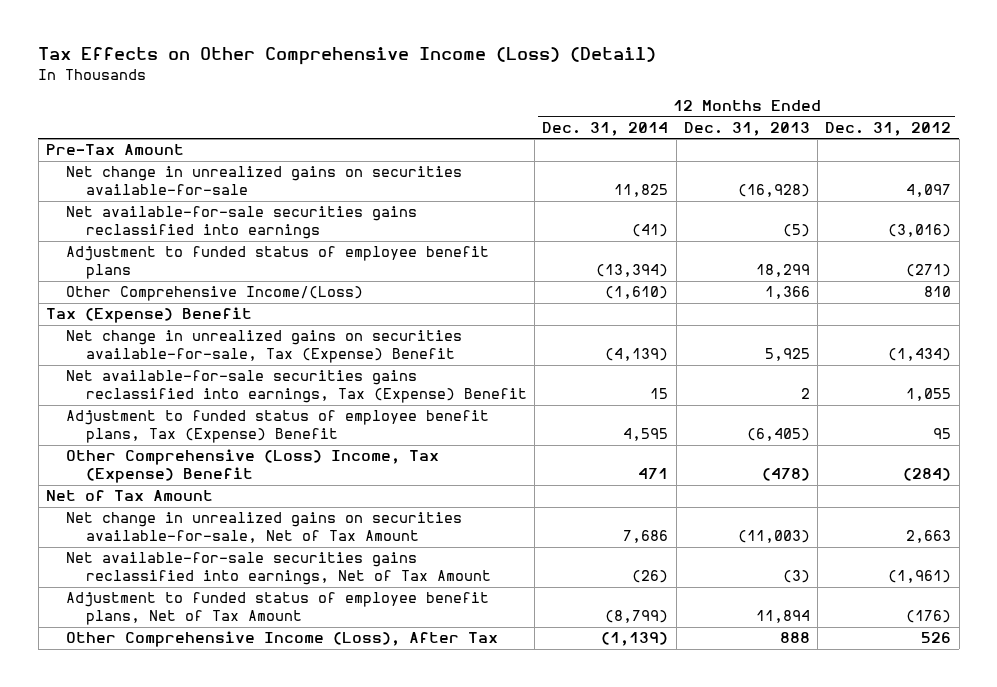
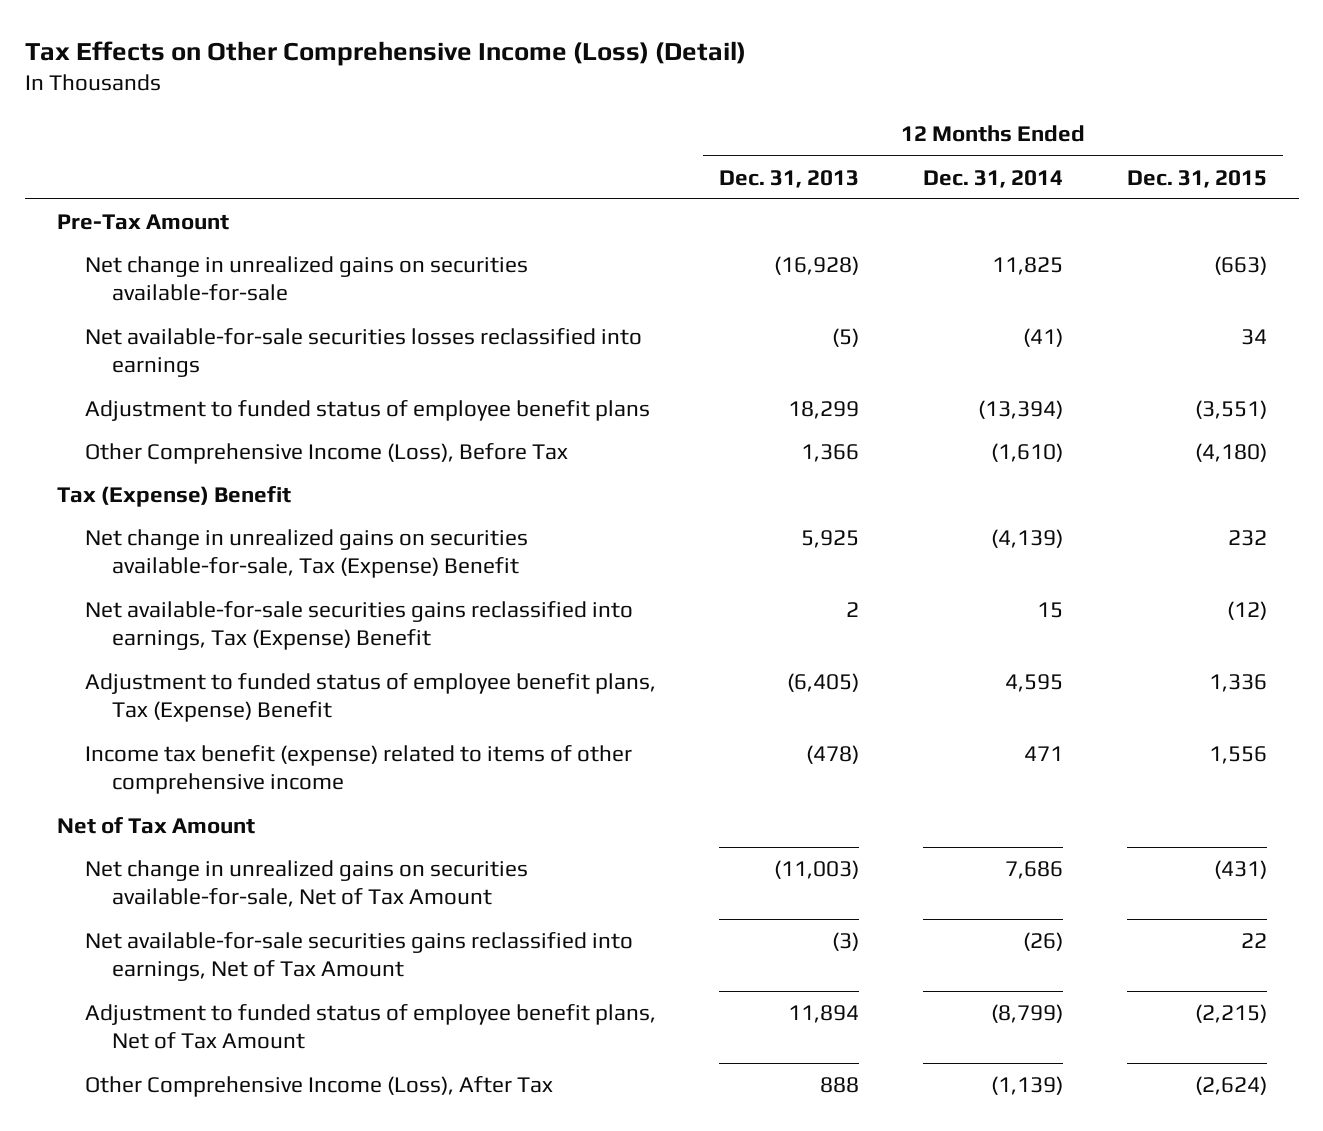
[825,121,952,136] Dec. 31, 2012 -> none
none -> [1126,169,1267,188] Dec. 31, 2015
[65,206,417,240] Net available-for-sale securities gains reclassified into earnings -> [84,327,642,378] Net available-for-sale securities losses reclassified into earnings
[65,286,363,302] Other Comprehensive Income/(Loss) -> [84,442,568,464] Other Comprehensive Income (Loss), Before Tax
[65,449,439,484] Other Comprehensive (Loss) Income, Tax (Expense) Benefit -> [84,744,632,795] Income tax benefit (expense) related to items of other comprehensive income

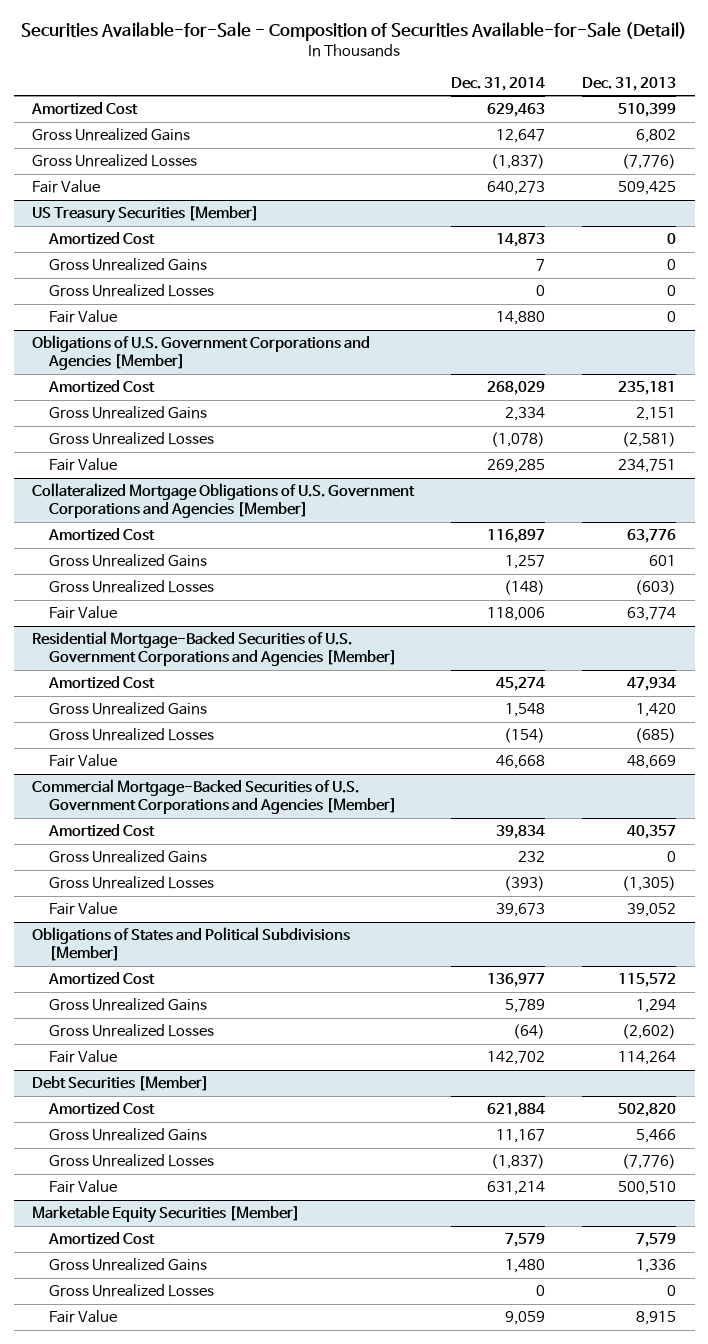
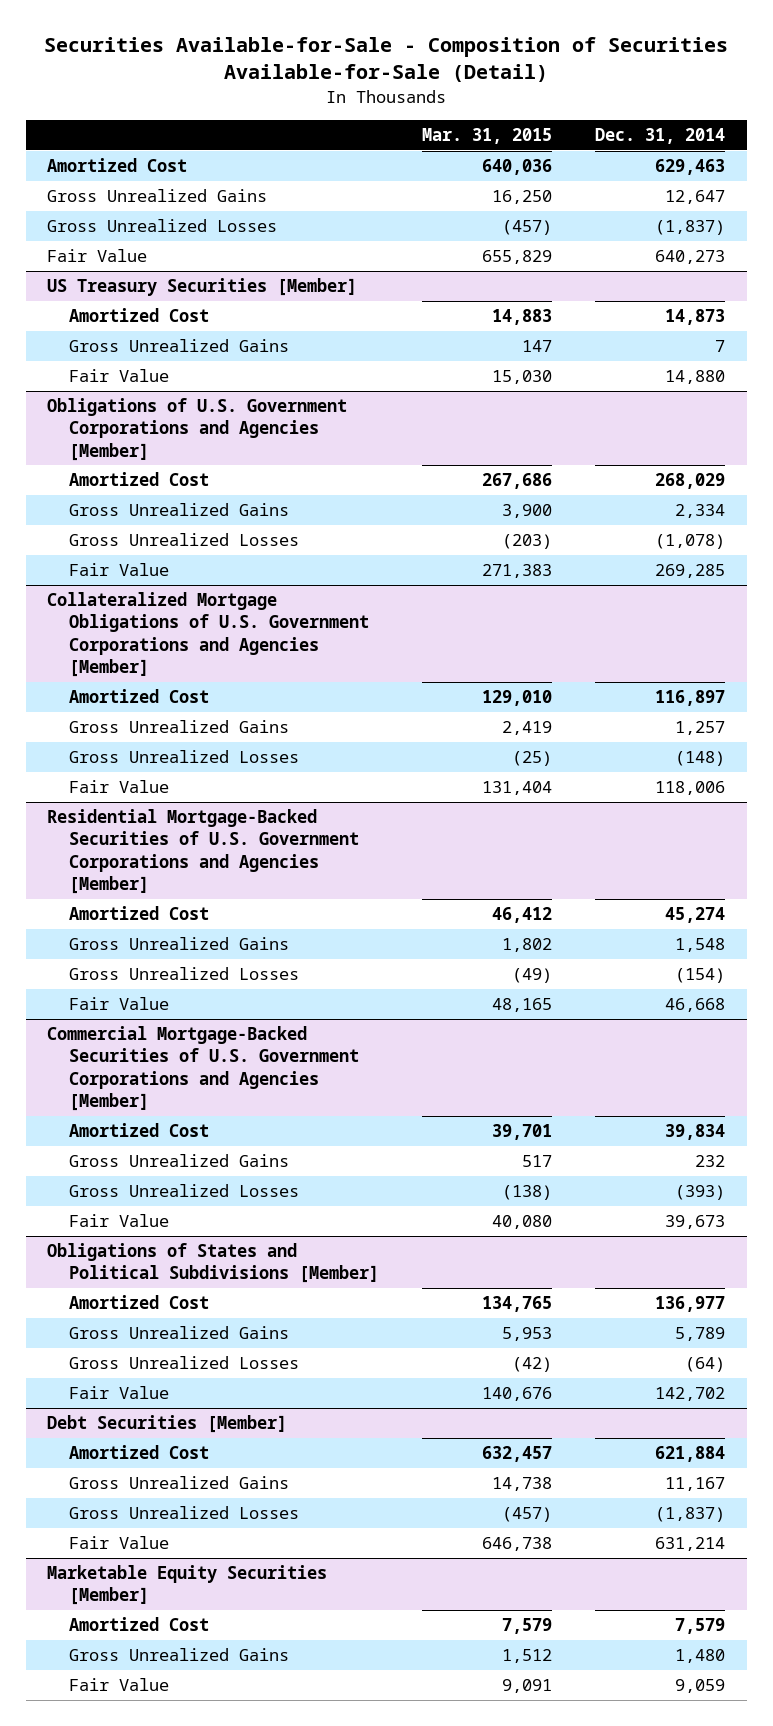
[582,76,677,91] Dec. 31, 2013 -> none
none -> [421,127,552,144] Mar. 31, 2015
[48,283,214,297] Gross Unrealized Losses -> none
[48,1283,214,1297] Gross Unrealized Losses -> none

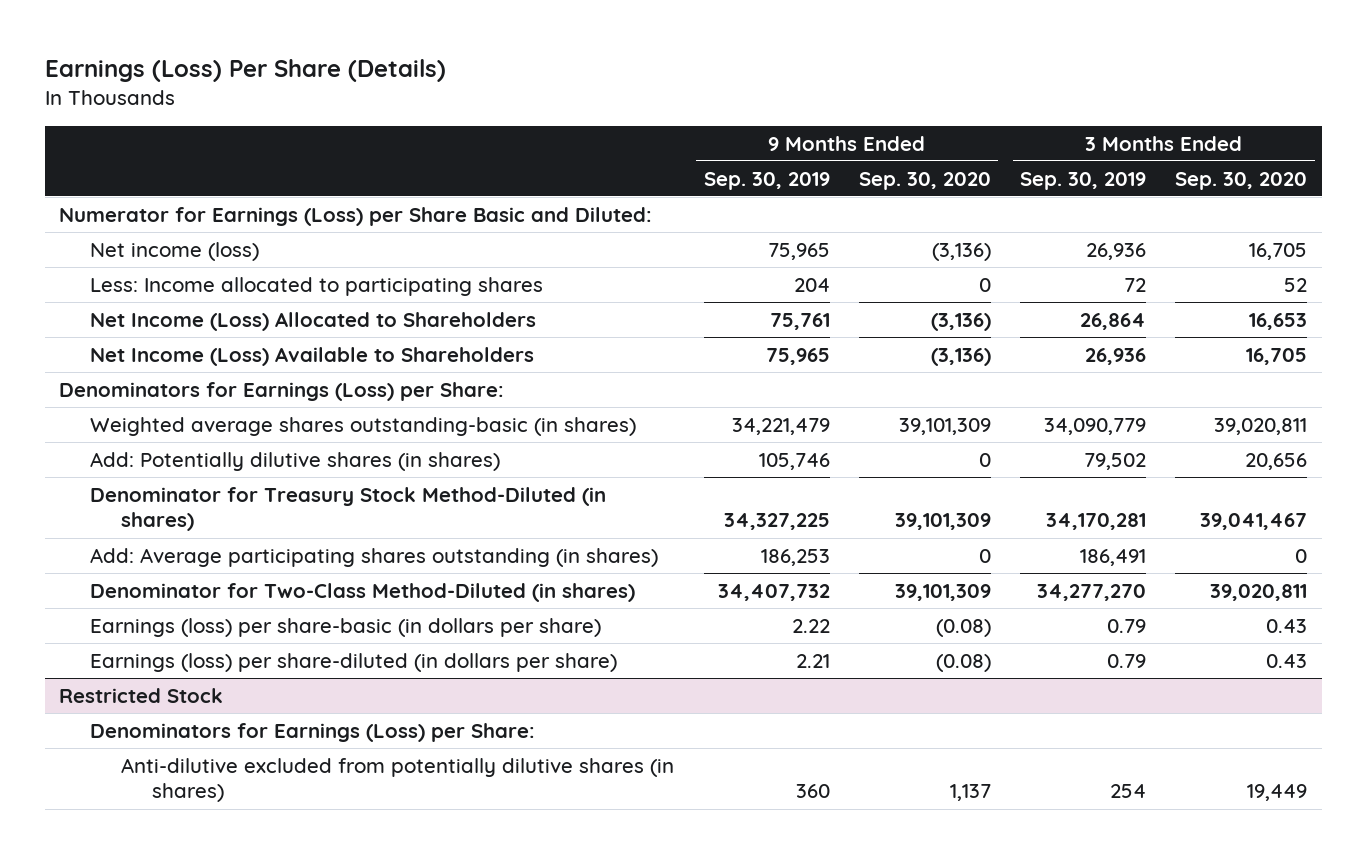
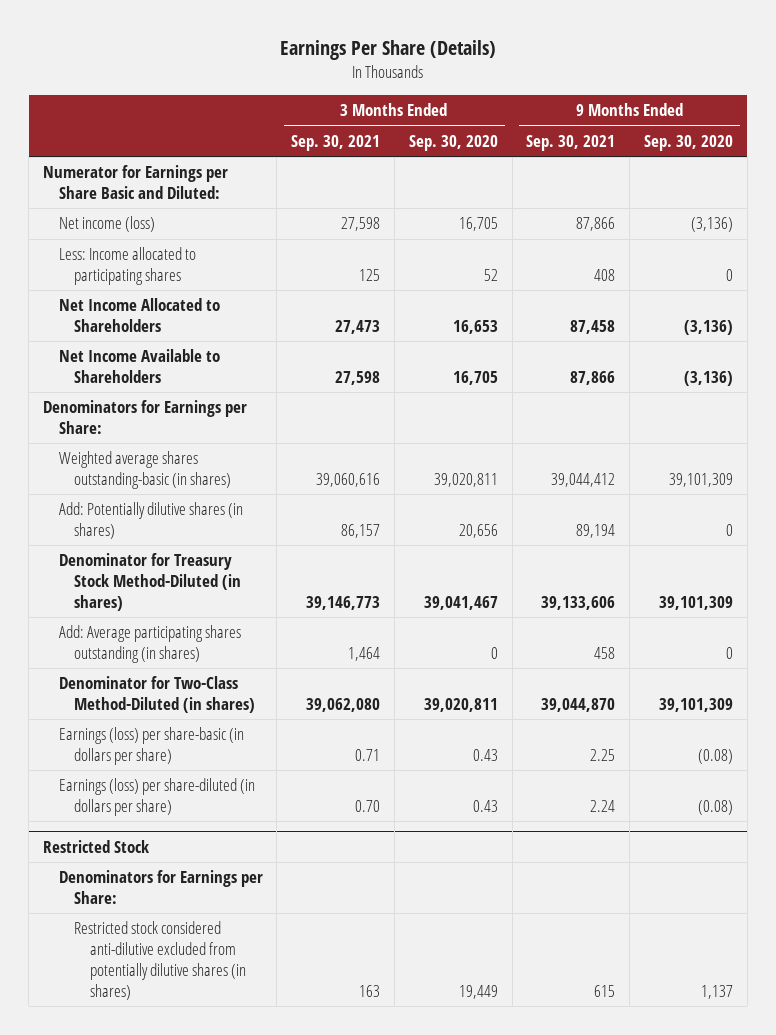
[44,58,446,82] Earnings (Loss) Per Share (Details) -> [279,40,496,61] Earnings Per Share (Details)
[703,171,830,190] Sep. 30, 2019 -> none
[1020,171,1147,190] Sep. 30, 2019 -> none
none -> [291,134,381,151] Sep. 30, 2021
none -> [526,134,616,151] Sep. 30, 2021
[59,206,653,226] Numerator for Earnings (Loss) per Share Basic and Diluted: -> [42,165,228,200] Numerator for Earnings per Share Basic and Diluted:
[90,311,537,331] Net Income (Loss) Allocated to Shareholders -> [58,298,220,333] Net Income Allocated to Shareholders
[90,346,535,366] Net Income (Loss) Available to Shareholders -> [58,349,220,384] Net Income Available to Shareholders
[59,381,505,401] Denominators for Earnings (Loss) per Share: -> [42,400,247,435] Denominators for Earnings per Share:
[90,722,536,742] Denominators for Earnings (Loss) per Share: -> [58,870,263,905] Denominators for Earnings per Share:
[121,757,675,803] Anti-dilutive excluded from potentially dilutive shares (in shares) -> [74,921,246,1000] Restricted stock considered anti-dilutive excluded from potentially dilutive shares (in shares)

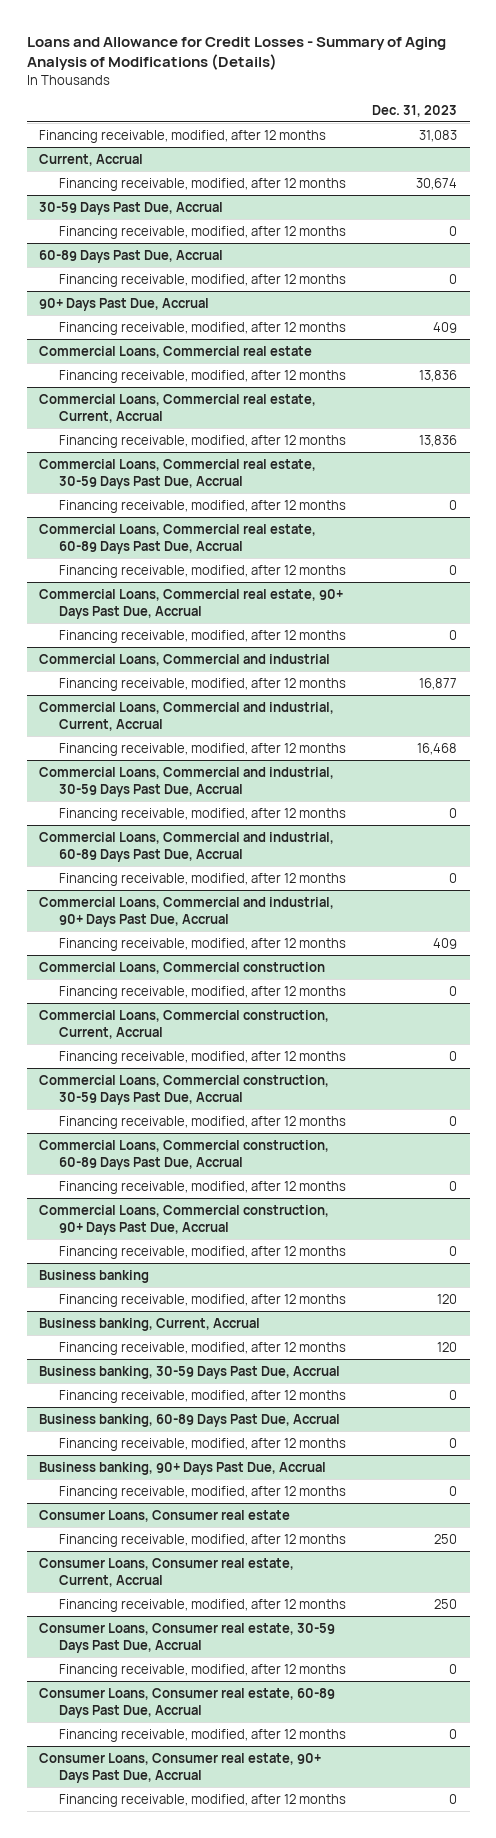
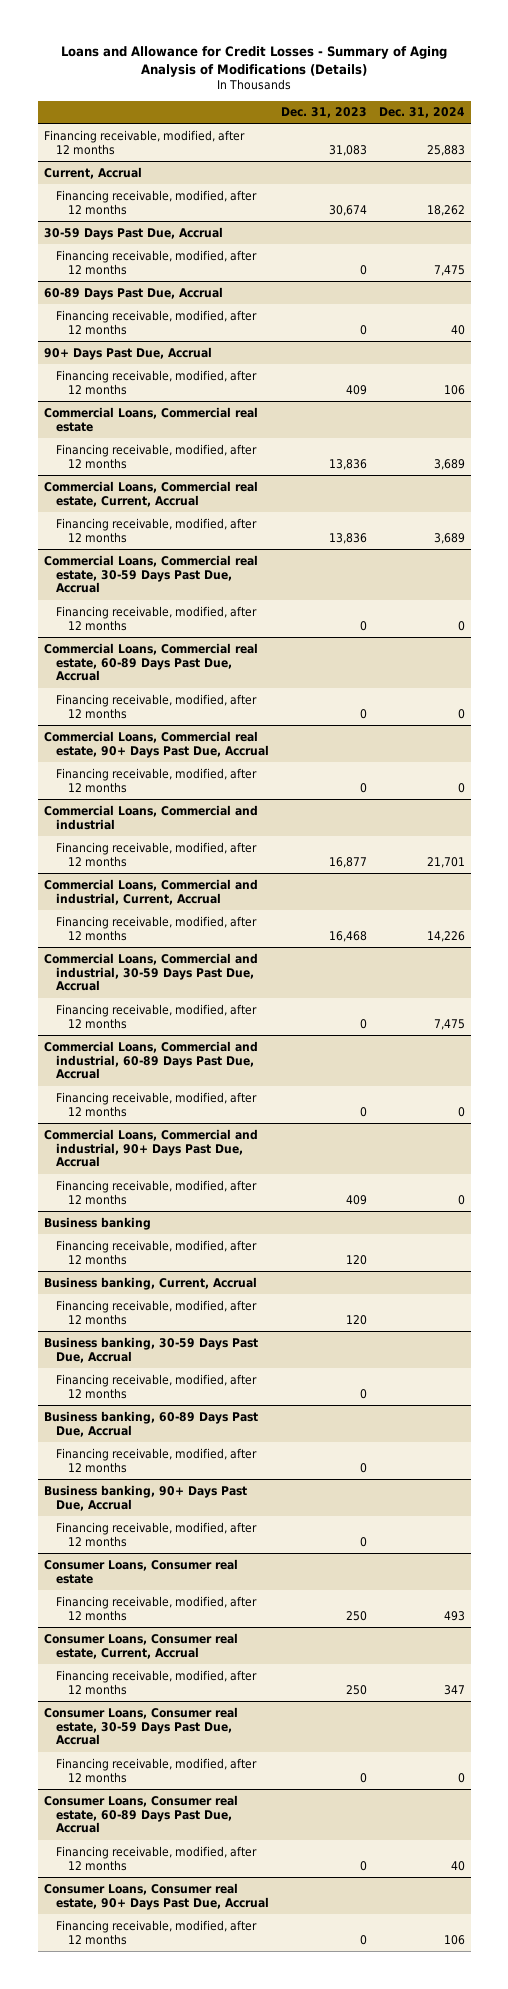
none -> [378,107,465,119] Dec. 31, 2024
[39,961,326,974] Commercial Loans, Commercial construction -> none
[59,985,347,999] Financing receivable, modified, after 12 months -> none
[39,1009,330,1039] Commercial Loans, Commercial construction, Current, Accrual -> none
[59,1050,347,1064] Financing receivable, modified, after 12 months -> none
[39,1074,330,1105] Commercial Loans, Commercial construction, 30-59 Days Past Due, Accrual -> none
[59,1115,347,1129] Financing receivable, modified, after 12 months -> none
[39,1139,330,1170] Commercial Loans, Commercial construction, 60-89 Days Past Due, Accrual -> none
[59,1180,347,1194] Financing receivable, modified, after 12 months -> none
[39,1204,330,1235] Commercial Loans, Commercial construction, 90+ Days Past Due, Accrual -> none
[59,1245,347,1259] Financing receivable, modified, after 12 months -> none

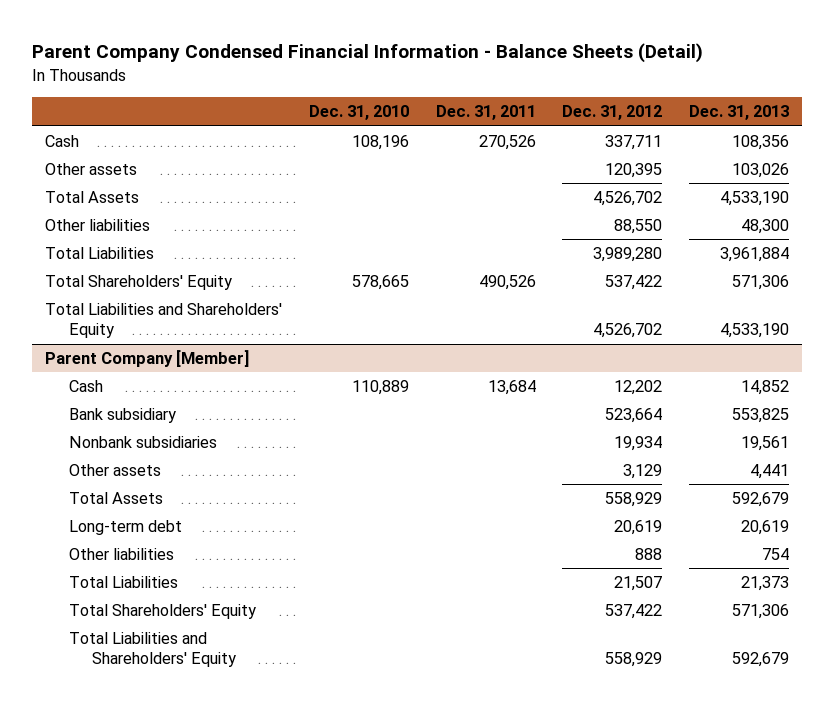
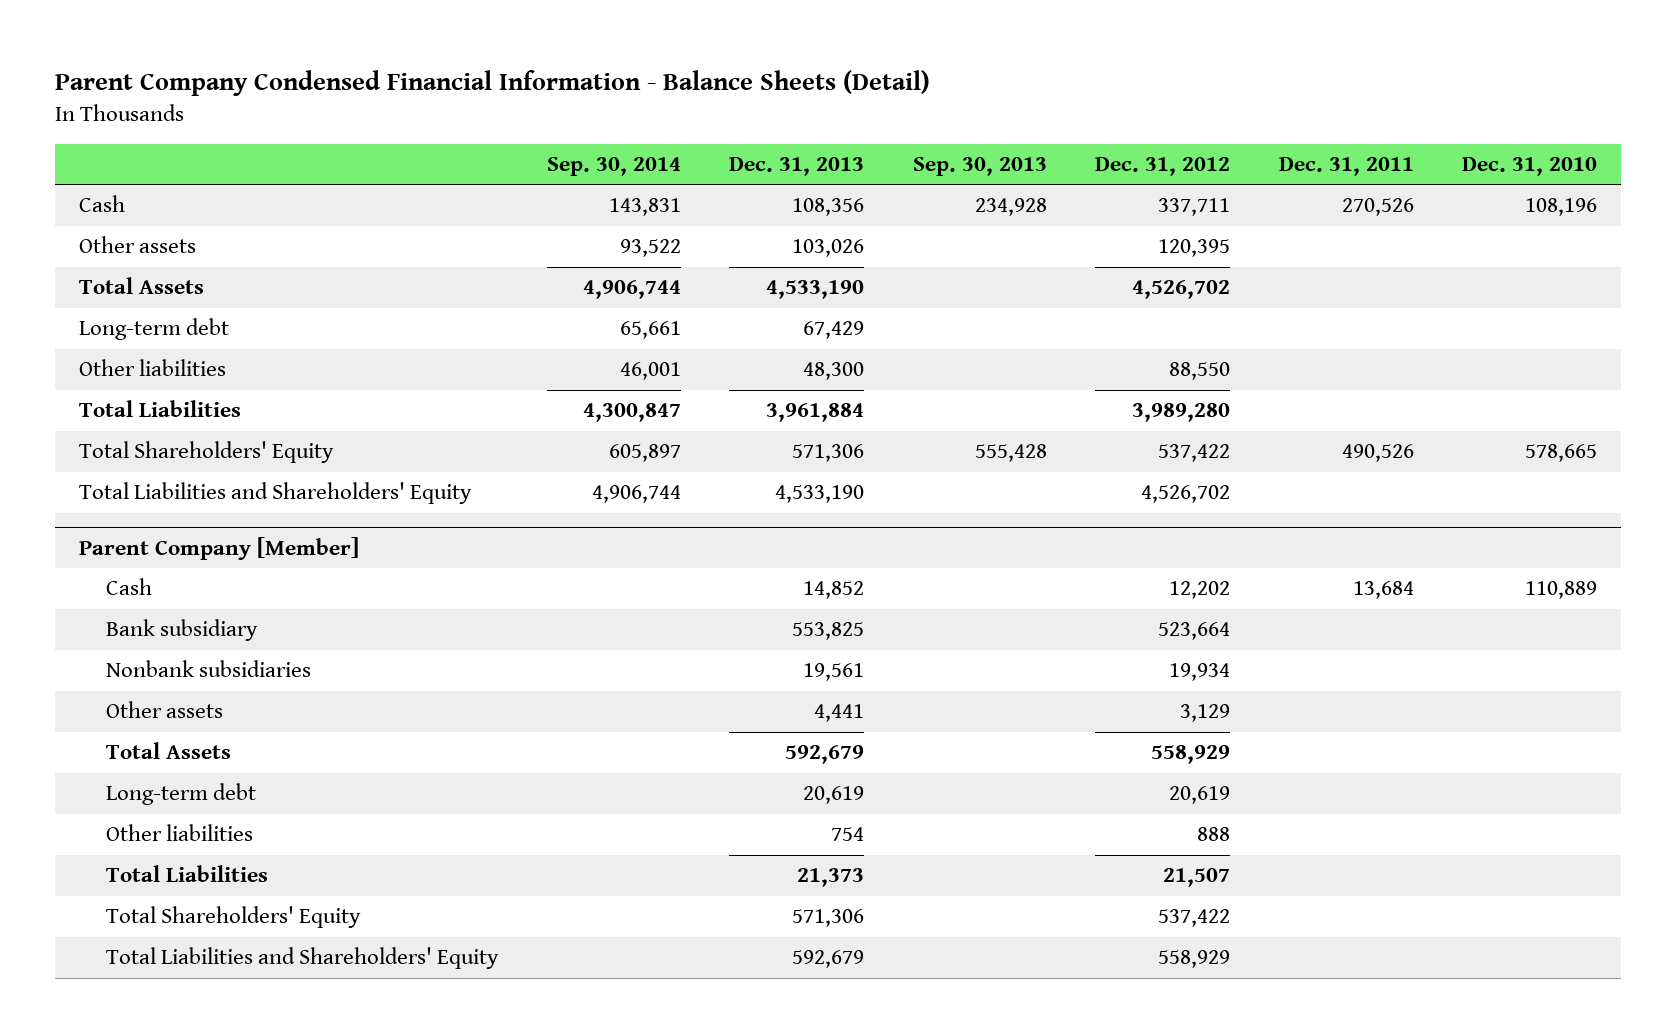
none -> [546,157,681,177] Sep. 30, 2014
none -> [912,157,1047,177] Sep. 30, 2013
none -> [78,318,229,341] Long-term debt

